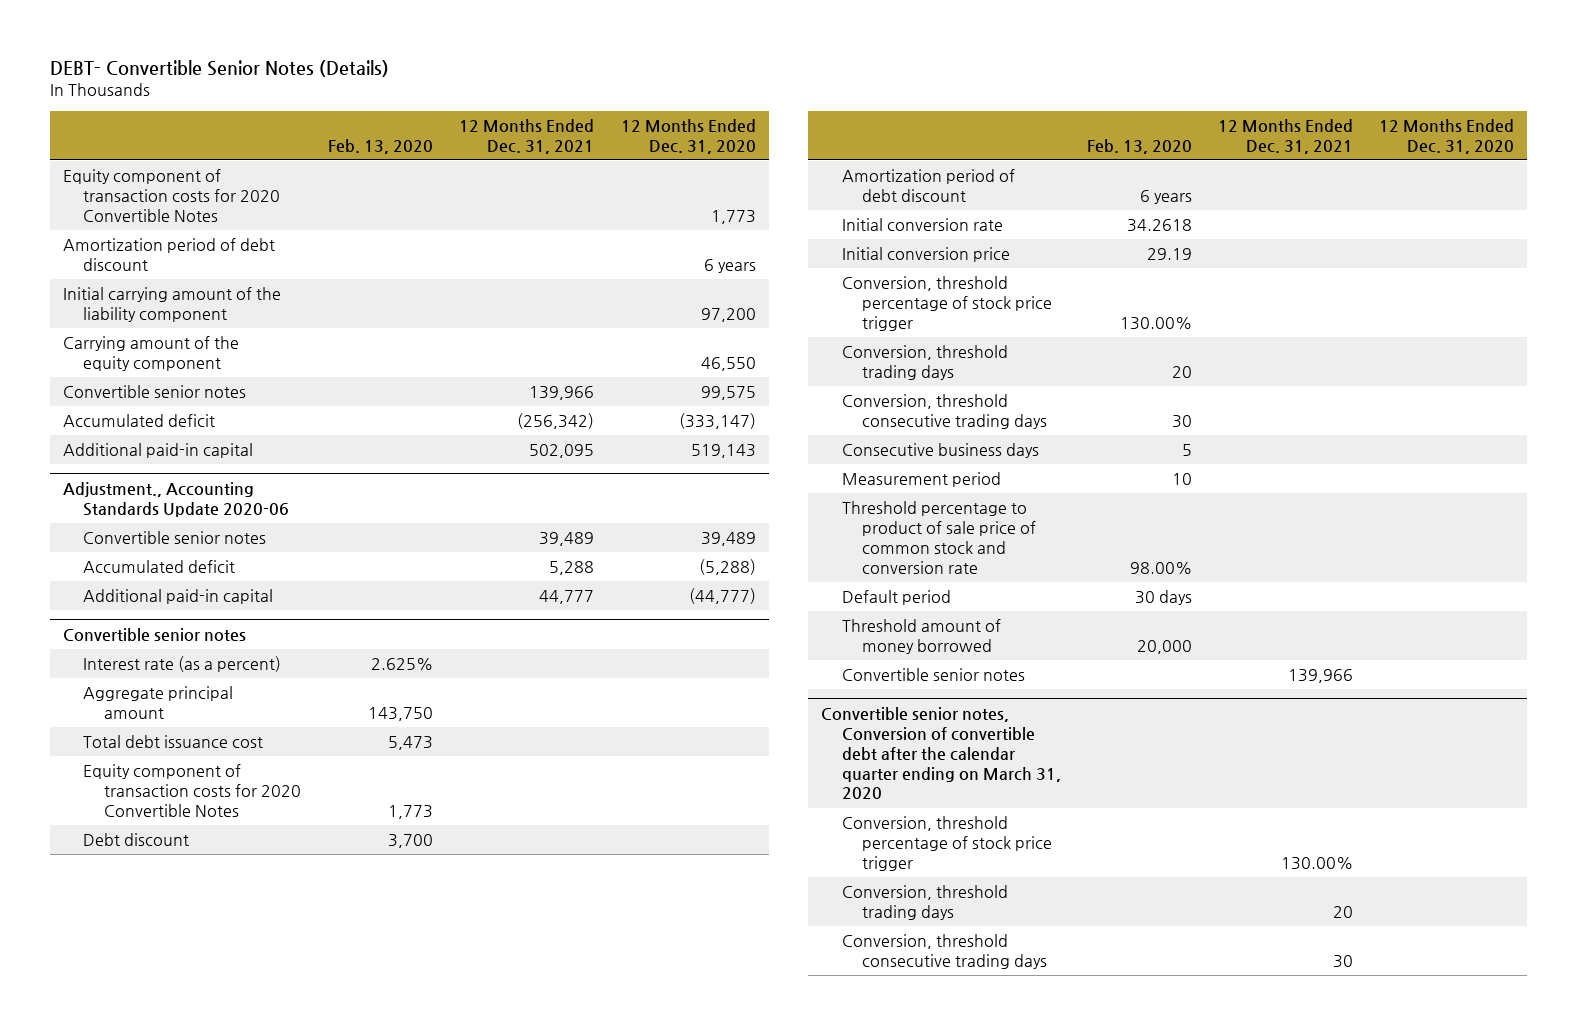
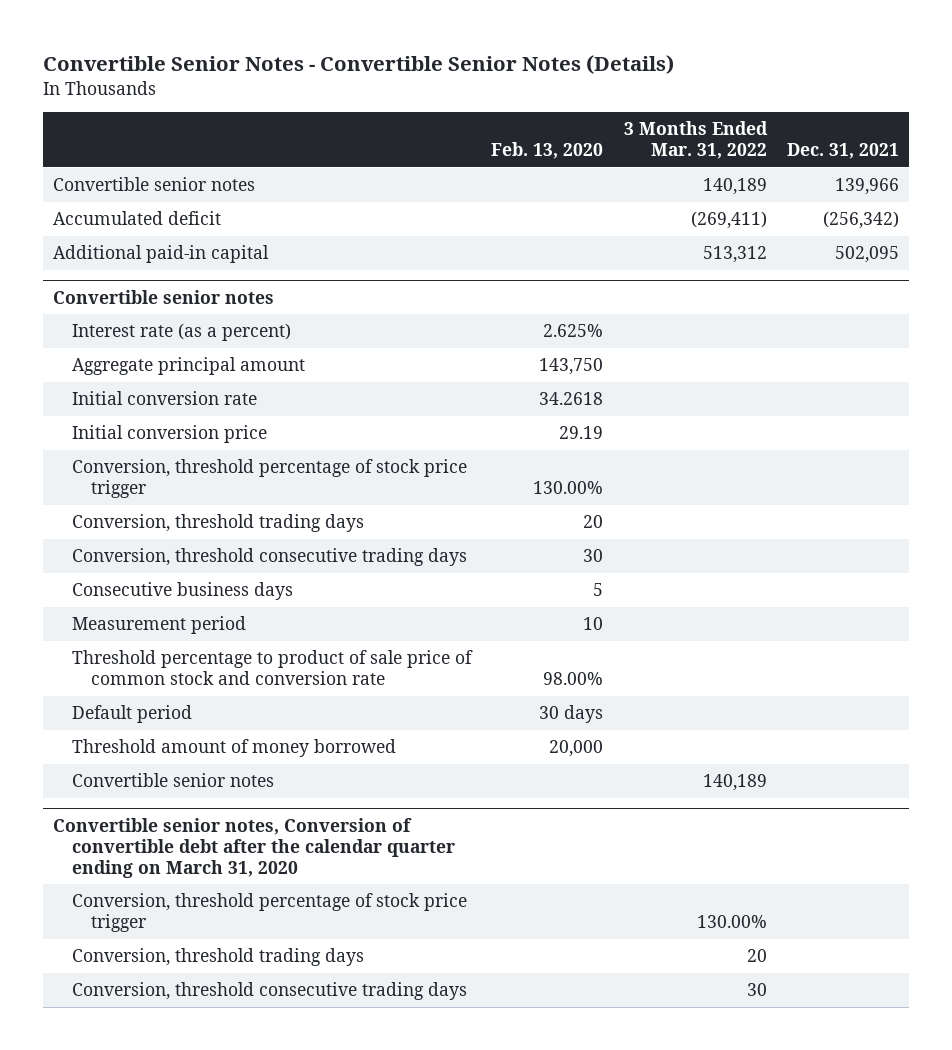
[49,59,389,77] DEBT- Convertible Senior Notes (Details) -> [43,54,675,74] Convertible Senior Notes - Convertible Senior Notes (Details)
[459,118,595,154] 12 Months Ended Dec. 31, 2021 -> none
[620,118,756,154] 12 Months Ended Dec. 31, 2020 -> none
none -> [623,121,768,160] 3 Months Ended Mar. 31, 2022
none -> [786,143,899,160] Dec. 31, 2021
[62,169,281,222] Equity component of transaction costs for 2020 Convertible Notes -> none
[62,238,275,271] Amortization period of debt discount -> none
[62,287,281,322] Initial carrying amount of the liability component -> none
[62,336,239,371] Carrying amount of the equity component -> none
[62,481,290,517] Adjustment., Accounting Standards Update 2020-06 -> none
[83,531,267,545] Convertible senior notes -> none
[83,560,236,574] Accumulated deficit -> none
[83,589,274,605] Additional paid-in capital -> none
[83,735,264,749] Total debt issuance cost -> none
[83,764,301,817] Equity component of transaction costs for 2020 Convertible Notes -> none
[83,833,190,847] Debt discount -> none
[841,169,1015,202] Amortization period of debt discount -> none

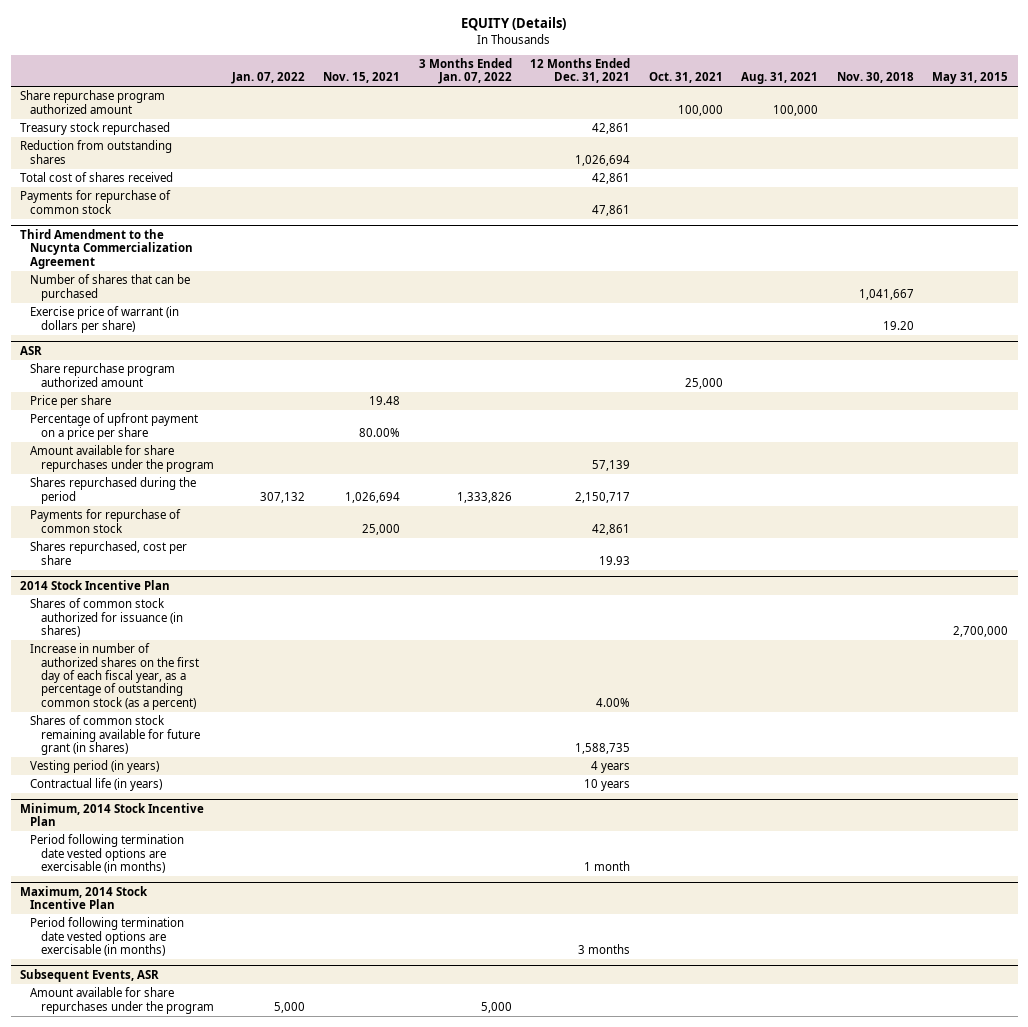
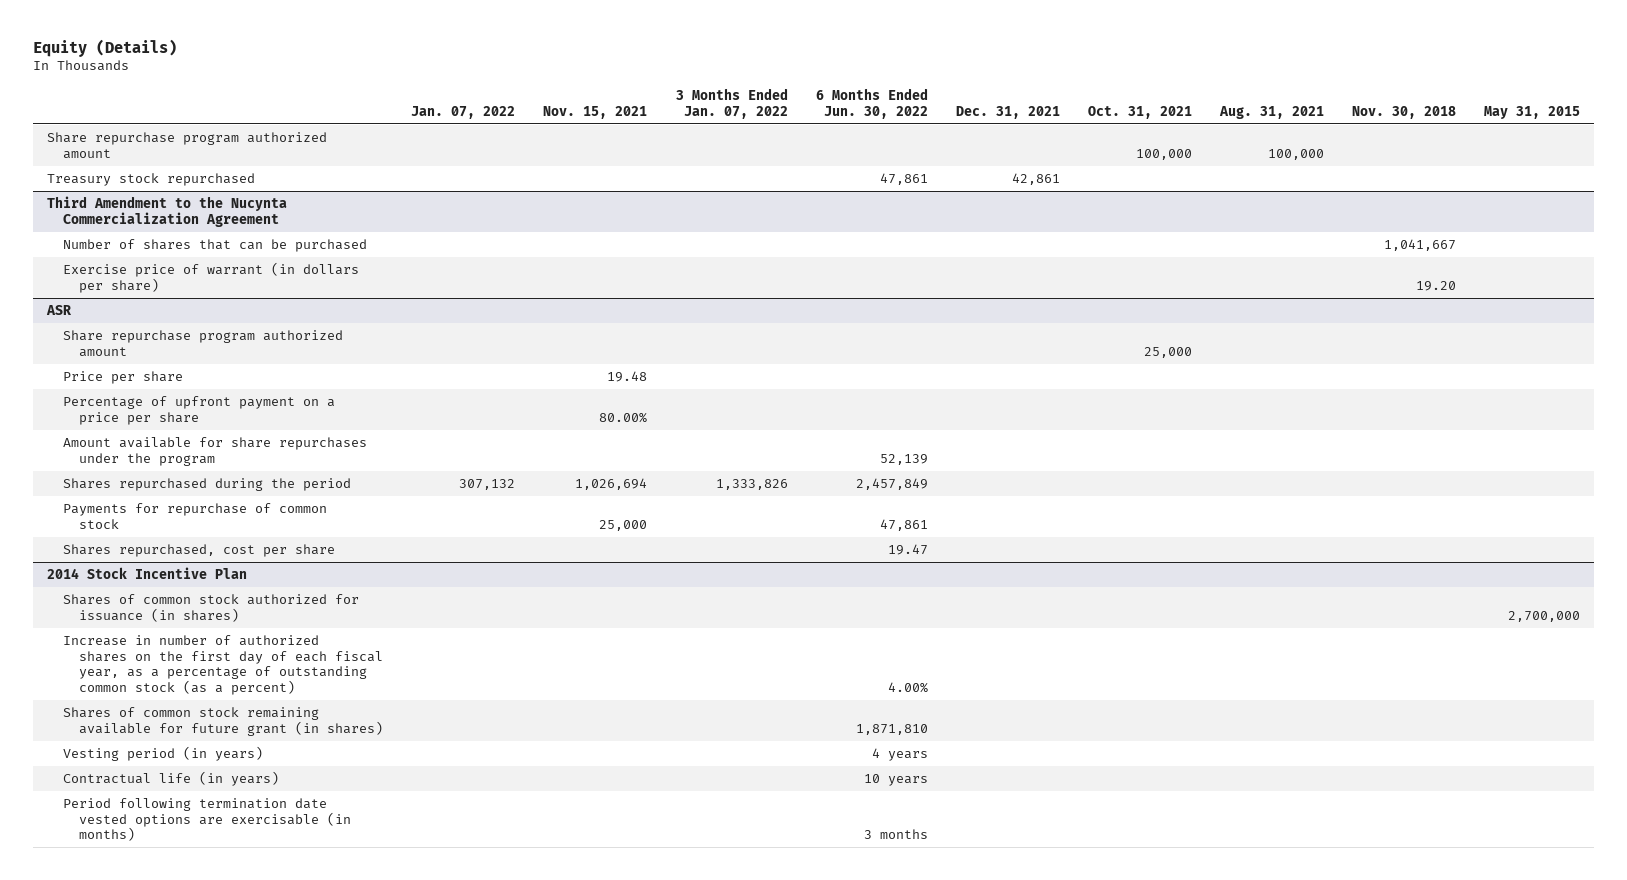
[461,17,567,32] EQUITY (Details) -> [32,38,177,57] Equity (Details)
[530,57,631,84] 12 Months Ended Dec. 31, 2021 -> none
none -> [815,88,928,119] 6 Months Ended Jun. 30, 2022
none -> [955,105,1060,119] Dec. 31, 2021
[20,140,173,164] Reduction from outstanding shares -> none
[20,172,174,183] Total cost of shares received -> none
[20,190,172,214] Payments for repurchase of common stock -> none
[20,802,205,827] Minimum, 2014 Stock Incentive Plan -> none
[30,834,185,874] Period following termination date vested options are exercisable (in months) -> none
[20,885,149,910] Maximum, 2014 Stock Incentive Plan -> none
[30,917,185,957] Period following termination date vested options are exercisable (in months) -> none
[20,968,160,982] Subsequent Events, ASR -> none
[30,987,214,1014] Amount available for share repurchases under the program -> none
none -> [62,798,352,842] Period following termination date vested options are exercisable (in months)

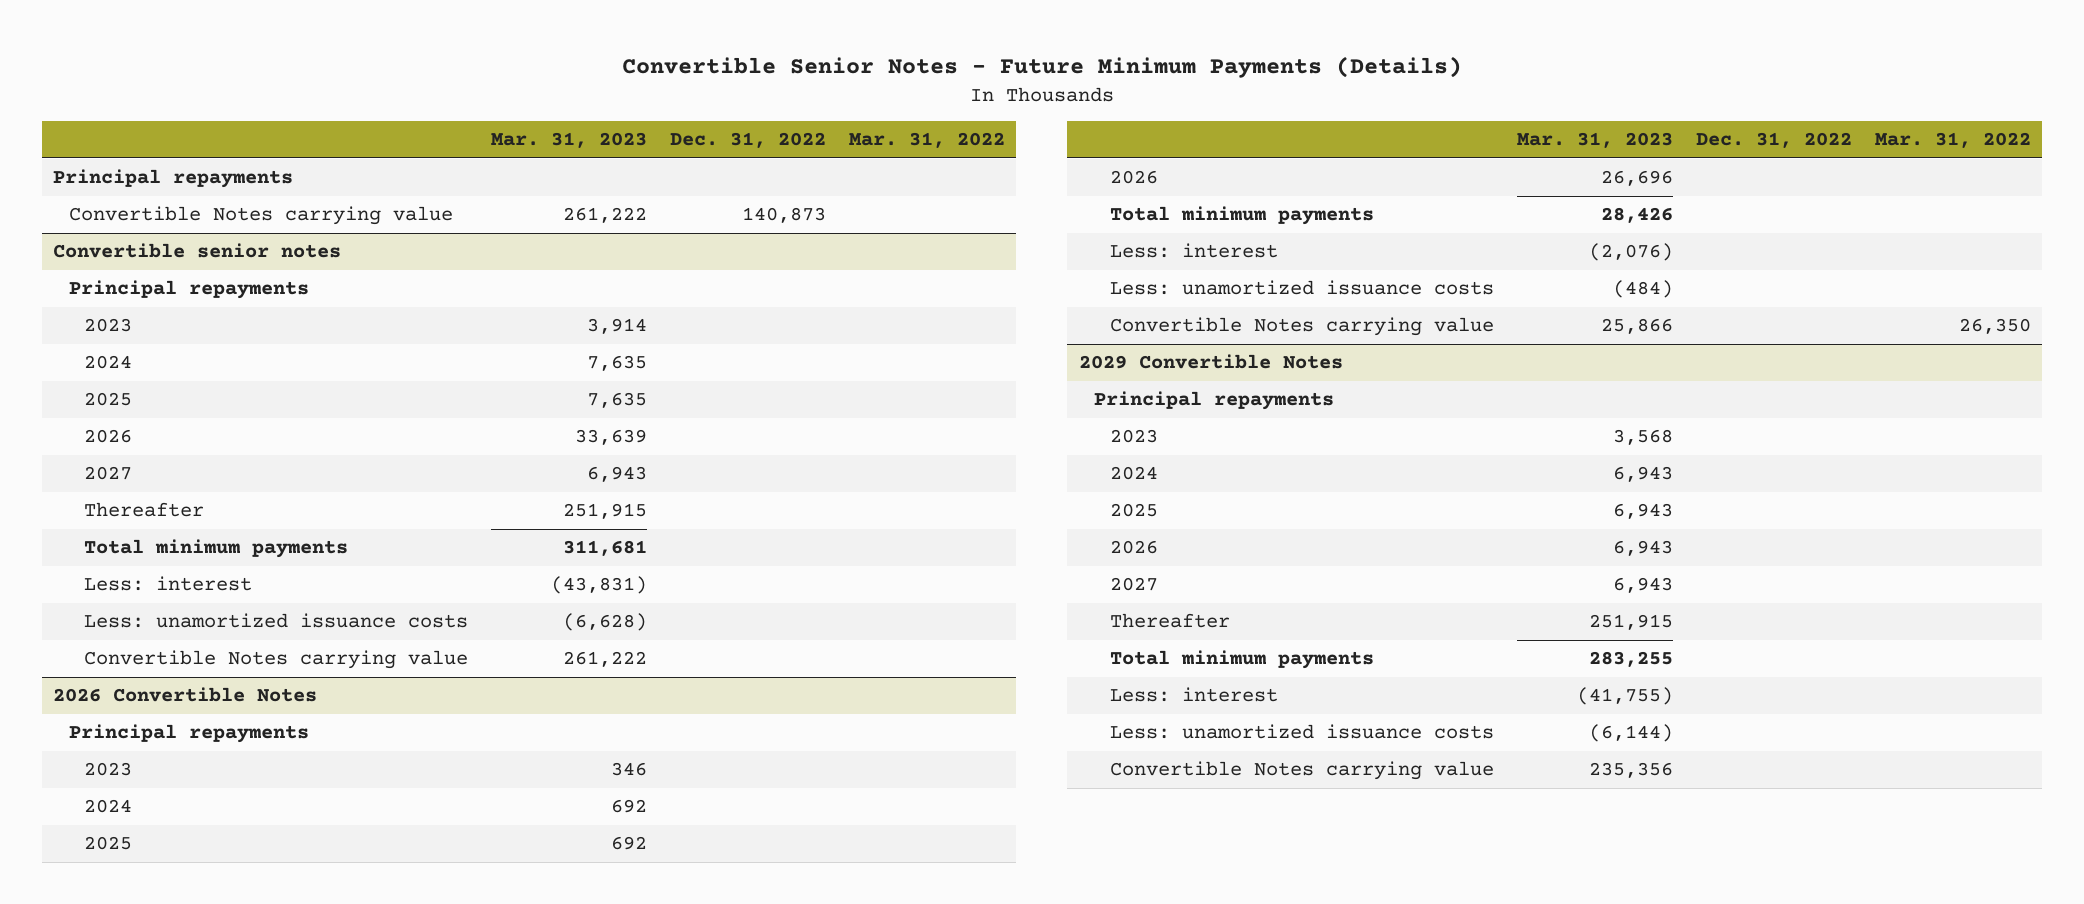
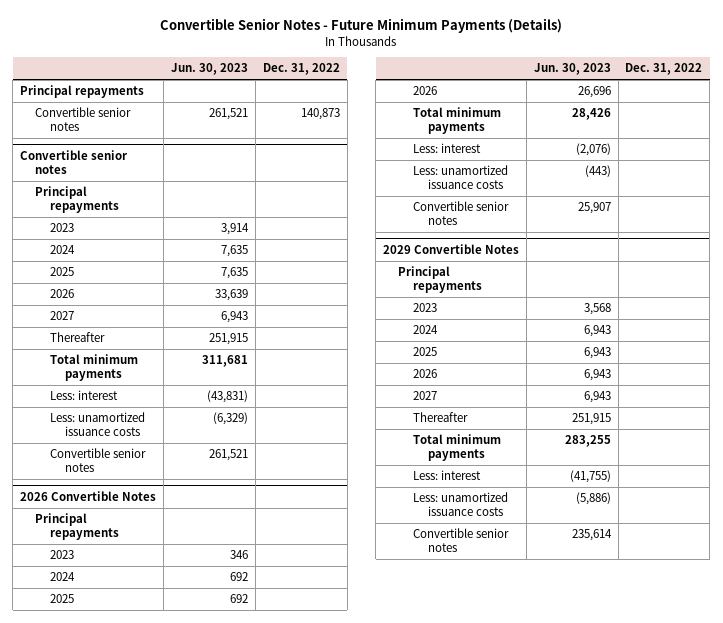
[490,132,647,149] Mar. 31, 2023 -> none
[848,132,1005,149] Mar. 31, 2022 -> none
none -> [170,63,248,76] Jun. 30, 2023
[68,206,453,226] Convertible Notes carrying value -> [35,107,132,132] Convertible senior notes
[83,650,468,670] Convertible Notes carrying value -> [50,448,147,473] Convertible senior notes
[1109,317,1494,337] Convertible Notes carrying value -> [412,201,509,226] Convertible senior notes
[1109,761,1494,781] Convertible Notes carrying value -> [412,528,509,553] Convertible senior notes

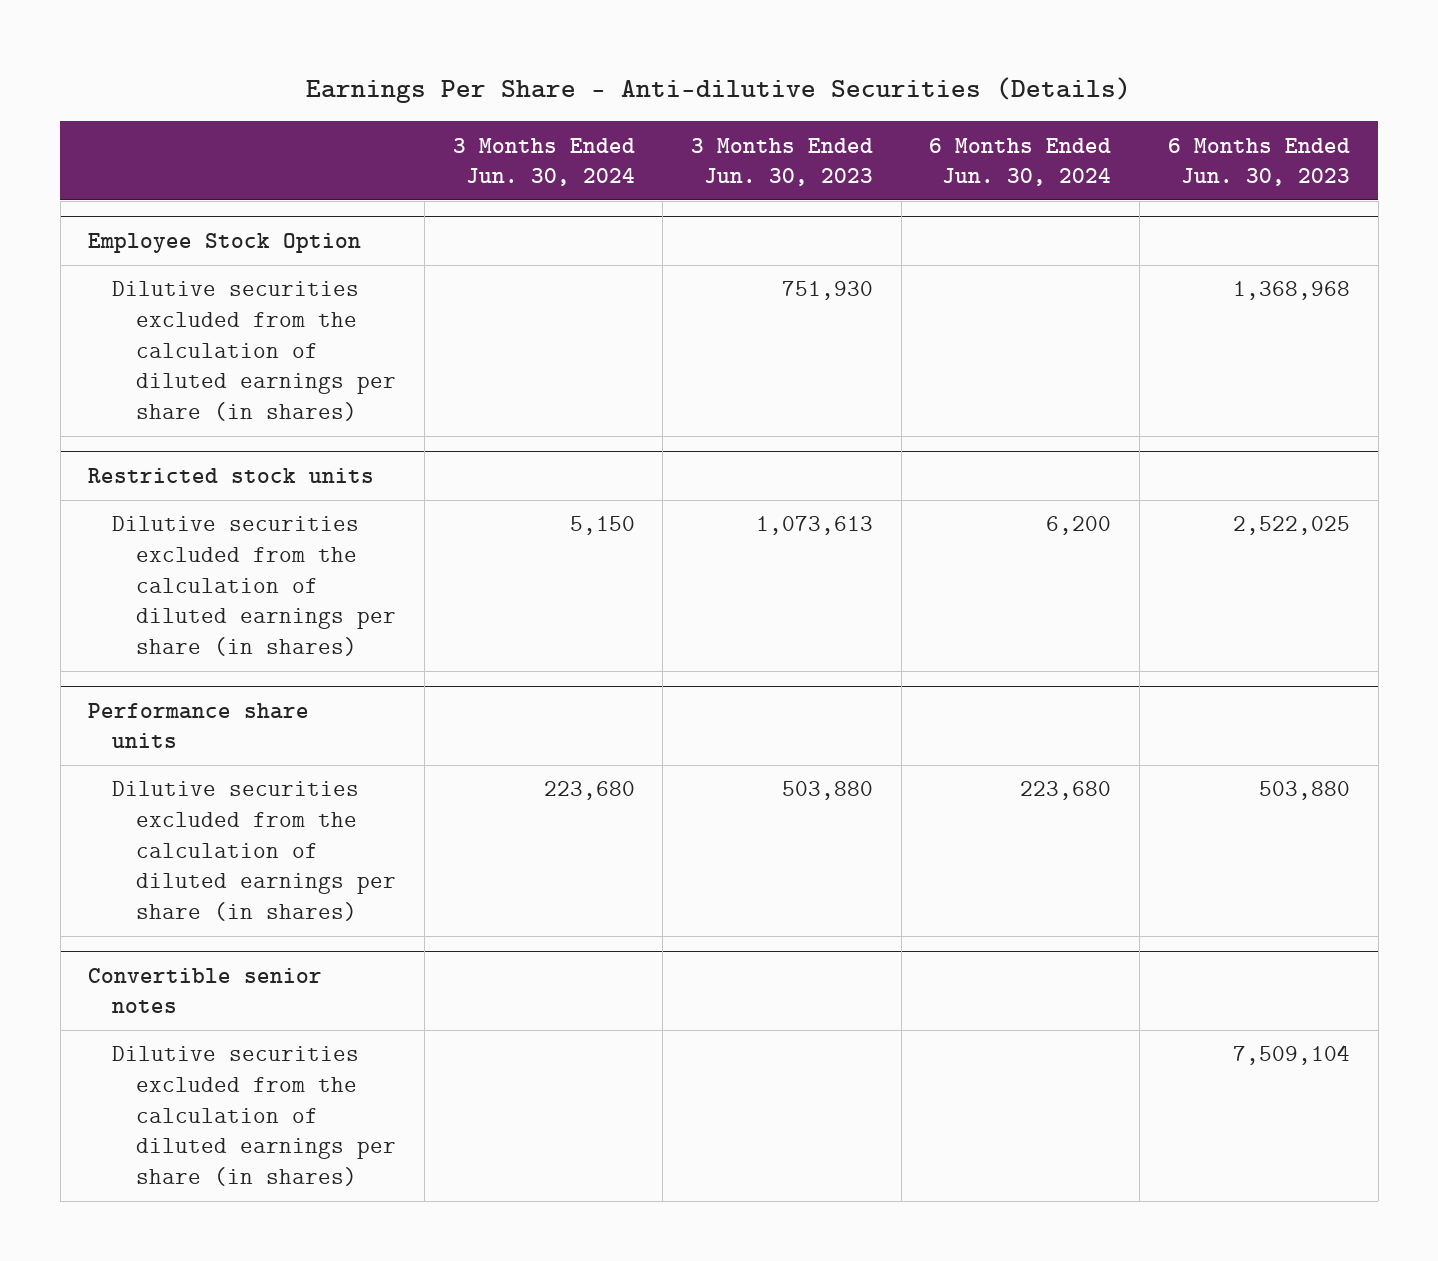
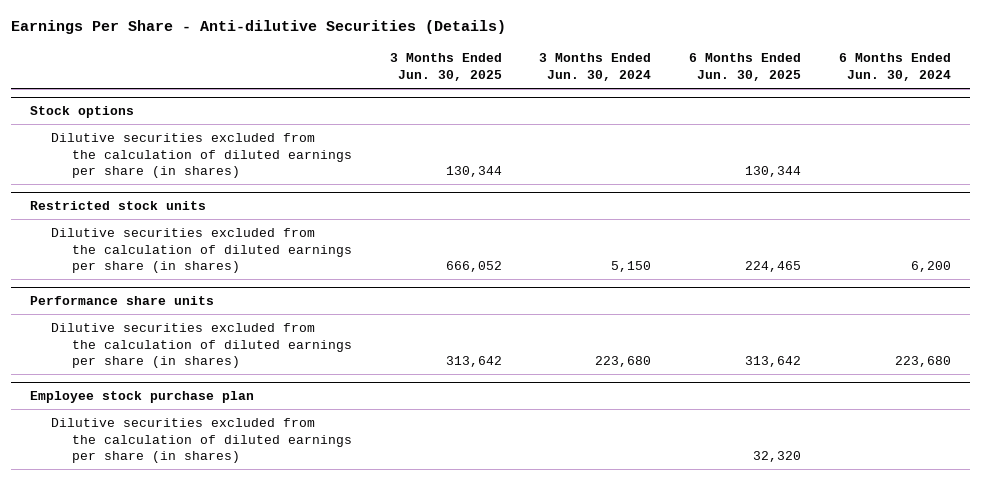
[690,137,873,187] 3 Months Ended Jun. 30, 2023 -> none
[1167,137,1350,187] 6 Months Ended Jun. 30, 2023 -> none
none -> [389,53,502,82] 3 Months Ended Jun. 30, 2025
none -> [689,53,802,82] 6 Months Ended Jun. 30, 2025
[88,232,362,253] Employee Stock Option -> [29,106,134,119] Stock options
[88,967,323,1014] Convertible senior notes -> none
[112,1046,397,1186] Dilutive securities excluded from the calculation of diluted earnings per share (in shares) -> none
none -> [29,391,254,404] Employee stock purchase plan
none -> [50,417,352,464] Dilutive securities excluded from the calculation of diluted earnings per share (in shares)

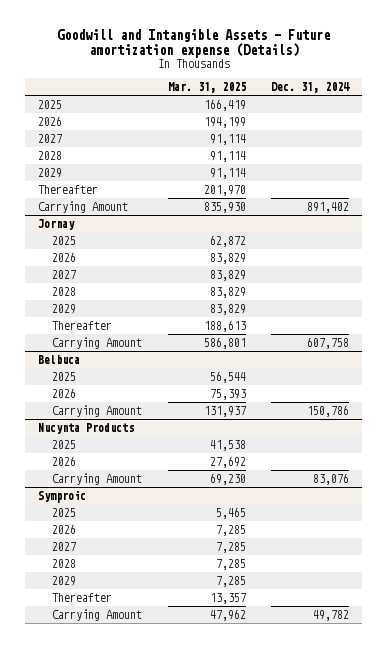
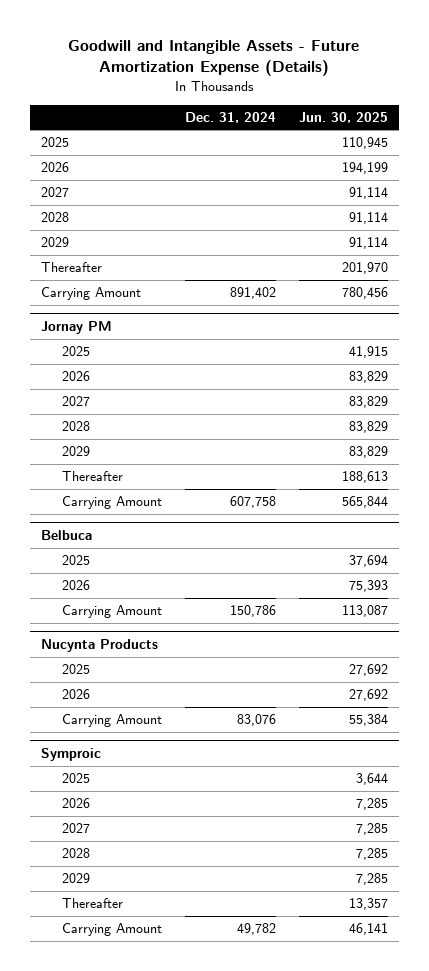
[56,28,330,58] Goodwill and Intangible Assets - Future amortization expense (Details) -> [68,40,360,77] Goodwill and Intangible Assets - Future Amortization Expense (Details)
[167,81,246,93] Mar. 31, 2025 -> none
none -> [298,111,388,123] Jun. 30, 2025
[37,219,75,231] Jornay -> [40,321,112,335] Jornay PM

